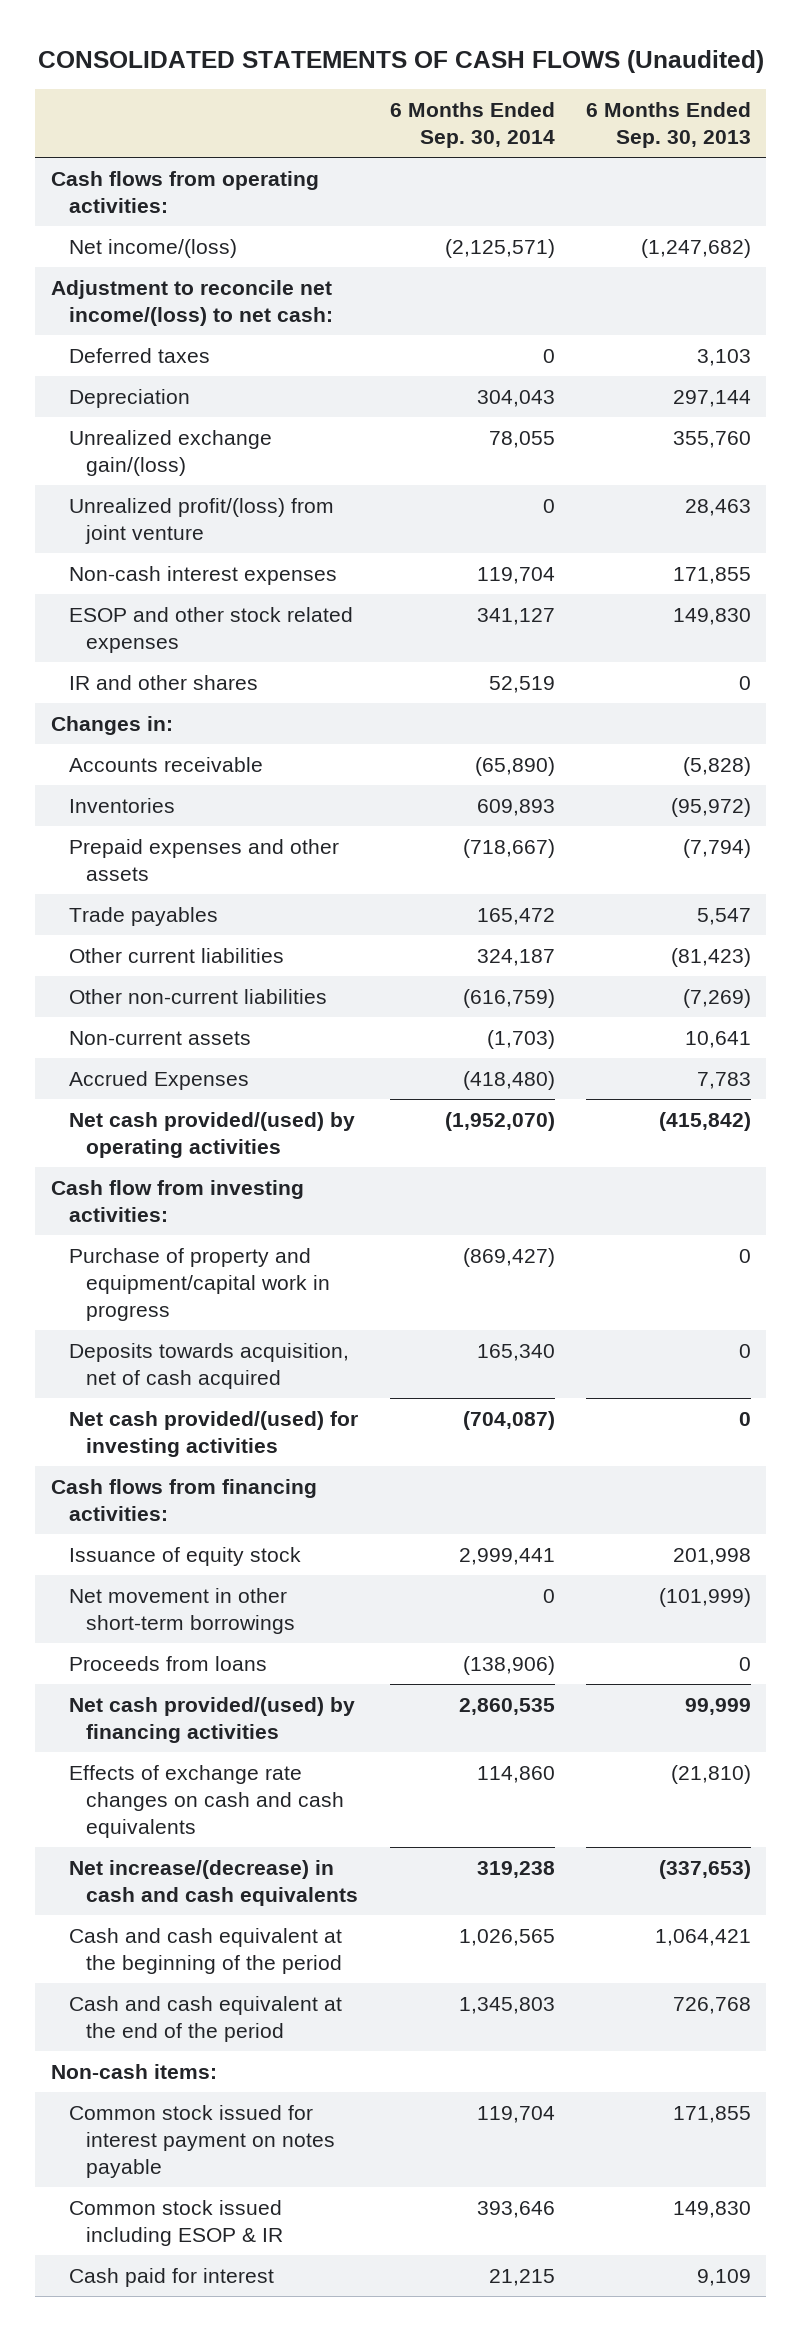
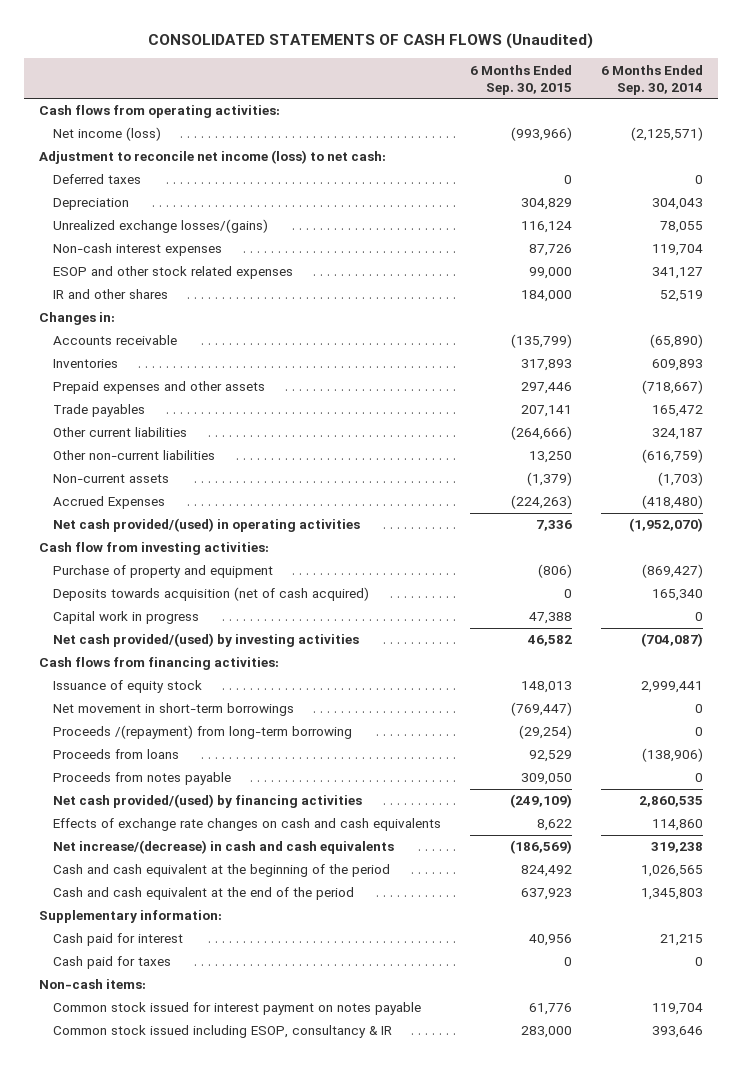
[585,102,751,148] 6 Months Ended Sep. 30, 2013 -> none
none -> [470,64,573,95] 6 Months Ended Sep. 30, 2015
[68,238,237,258] Net income/(loss) -> [53,127,162,142] Net income (loss)
[50,279,333,326] Adjustment to reconcile net income/(loss) to net cash: -> [38,150,386,165] Adjustment to reconcile net income (loss) to net cash:
[68,429,272,476] Unrealized exchange gain/(loss) -> none
[68,497,334,544] Unrealized profit/(loss) from joint venture -> [53,219,269,234] Unrealized exchange losses/(gains)
[542,498,555,513] 0 -> [660,221,704,234] 78,055
[68,1111,355,1158] Net cash provided/(used) by operating activities -> [53,518,361,533] Net cash provided/(used) in operating activities
[68,1247,331,1321] Purchase of property and equipment/capital work in progress -> [53,565,274,579] Purchase of property and equipment
[68,1342,349,1389] Deposits towards acquisition, net of cash acquired -> [53,587,370,602] Deposits towards acquisition (net of cash acquired)
none -> [53,611,200,625] Capital work in progress
[68,1410,358,1457] Net cash provided/(used) for investing activities -> [53,633,360,648] Net cash provided/(used) by investing activities
[68,1587,296,1634] Net movement in other short-term borrowings -> [53,703,295,717] Net movement in short-term borrowings
none -> [53,725,353,740] Proceeds /(repayment) from long-term borrowing
none -> [53,772,232,786] Proceeds from notes payable
none -> [38,910,222,924] Supplementary information:
[68,2267,274,2287] Cash paid for interest -> [53,933,184,947] Cash paid for interest
none -> [53,956,172,970] Cash paid for taxes
[68,2199,284,2246] Common stock issued including ESOP & IR -> [53,1025,393,1039] Common stock issued including ESOP, consultancy & IR

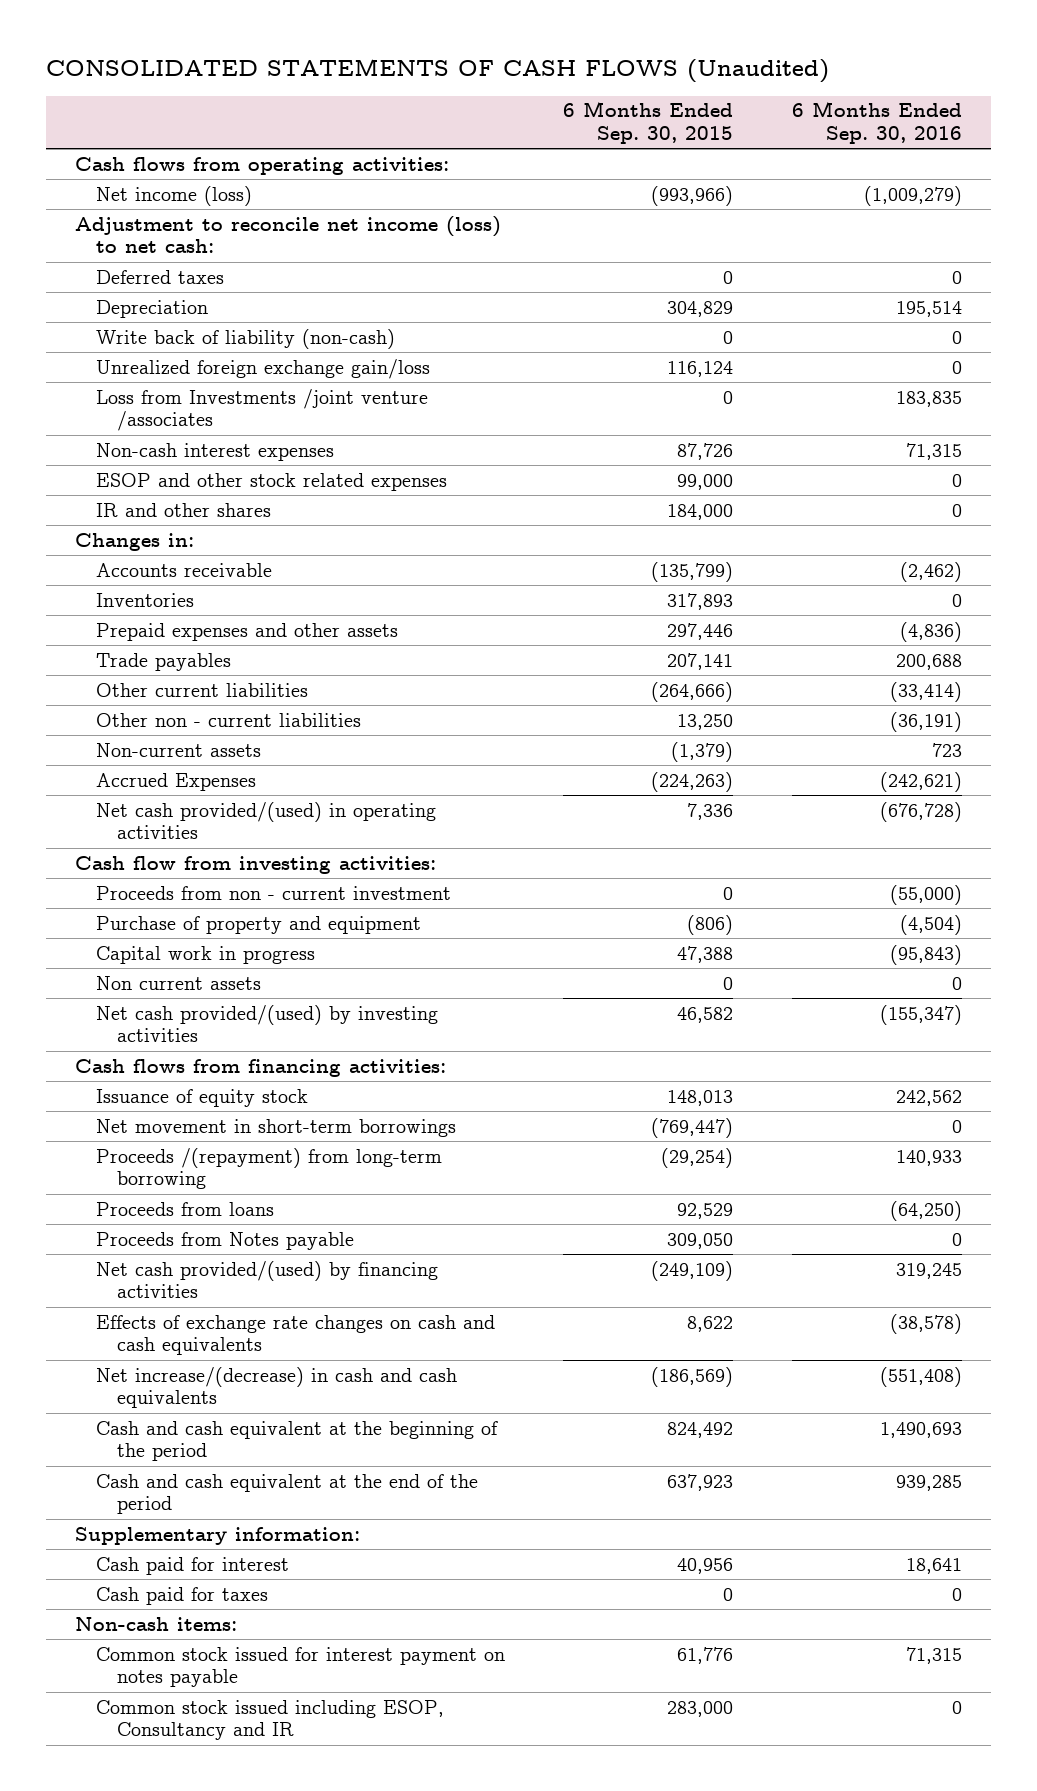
[601,64,704,95] 6 Months Ended Sep. 30, 2014 -> none
none -> [791,101,962,145] 6 Months Ended Sep. 30, 2016
none -> [96,328,396,349] Write back of liability (non-cash)
[53,219,269,234] Unrealized exchange losses/(gains) -> [96,358,431,379] Unrealized foreign exchange gain/loss
none -> [96,388,429,432] Loss from Investments /joint venture /associates
[53,450,216,461] Other non-current liabilities -> [96,712,362,727] Other non - current liabilities
none -> [96,885,452,900] Proceeds from non - current investment
[53,587,370,602] Deposits towards acquisition (net of cash acquired) -> none
none -> [96,975,262,990] Non current assets
[53,772,232,786] Proceeds from notes payable -> [96,1231,355,1250] Proceeds from Notes payable
[53,1025,393,1039] Common stock issued including ESOP, consultancy & IR -> [96,1699,445,1741] Common stock issued including ESOP, Consultancy and IR

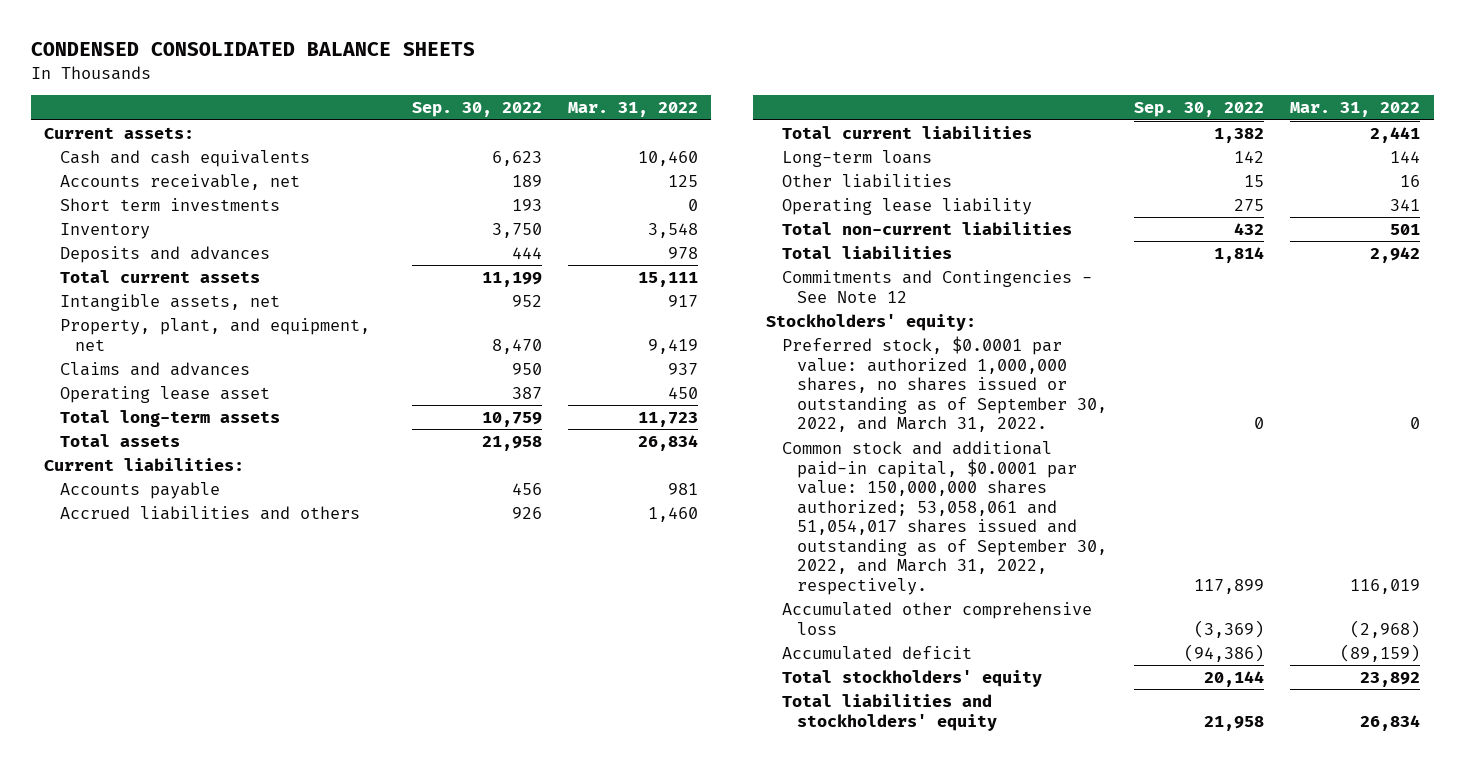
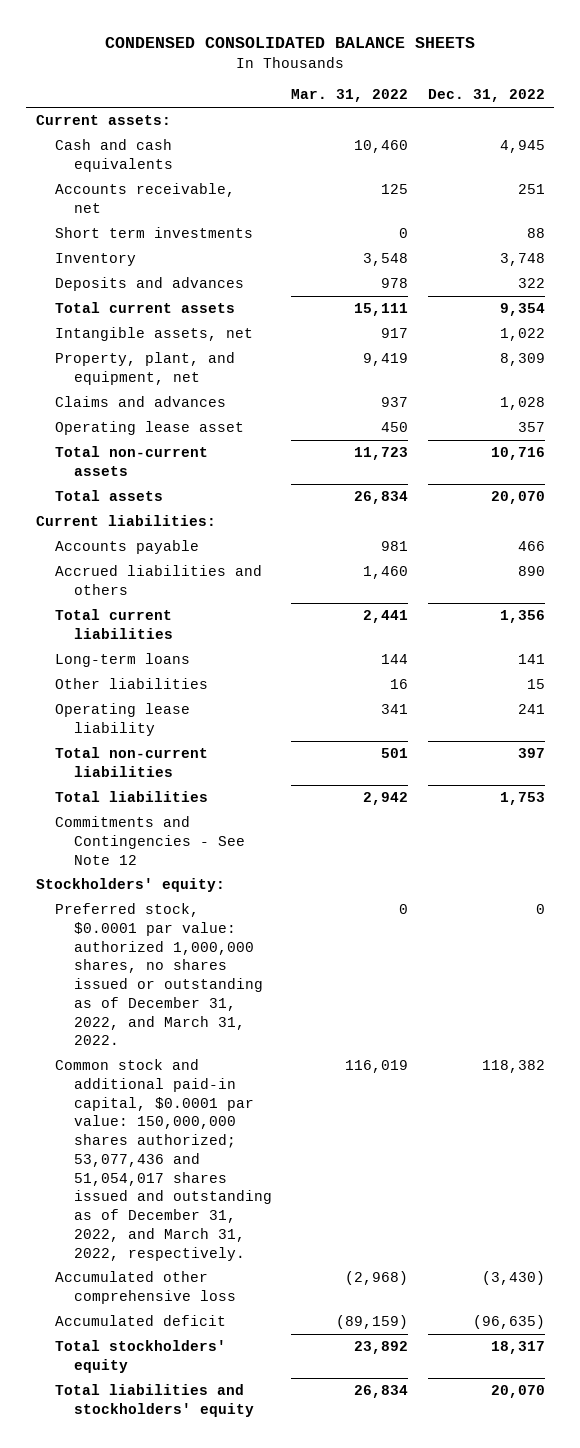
[411,102,542,118] Sep. 30, 2022 -> none
none -> [427,89,545,103] Dec. 31, 2022
[59,410,280,428] Total long-term assets -> [54,446,208,477] Total non-current assets
[781,336,1108,433] Preferred stock, $0.0001 par value: authorized 1,000,000 shares, no shares issued or outstanding as of September 30, 2022, and March 31, 2022. -> [54,903,263,1046] Preferred stock, $0.0001 par value: authorized 1,000,000 shares, no shares issued or outstanding as of December 31, 2022, and March 31, 2022.
[781,441,1108,595] Common stock and additional paid-in capital, $0.0001 par value: 150,000,000 shares authorized; 53,058,061 and 51,054,017 shares issued and outstanding as of September 30, 2022, and March 31, 2022, respectively. -> [54,1059,272,1261] Common stock and additional paid-in capital, $0.0001 par value: 150,000,000 shares authorized; 53,077,436 and 51,054,017 shares issued and outstanding as of December 31, 2022, and March 31, 2022, respectively.

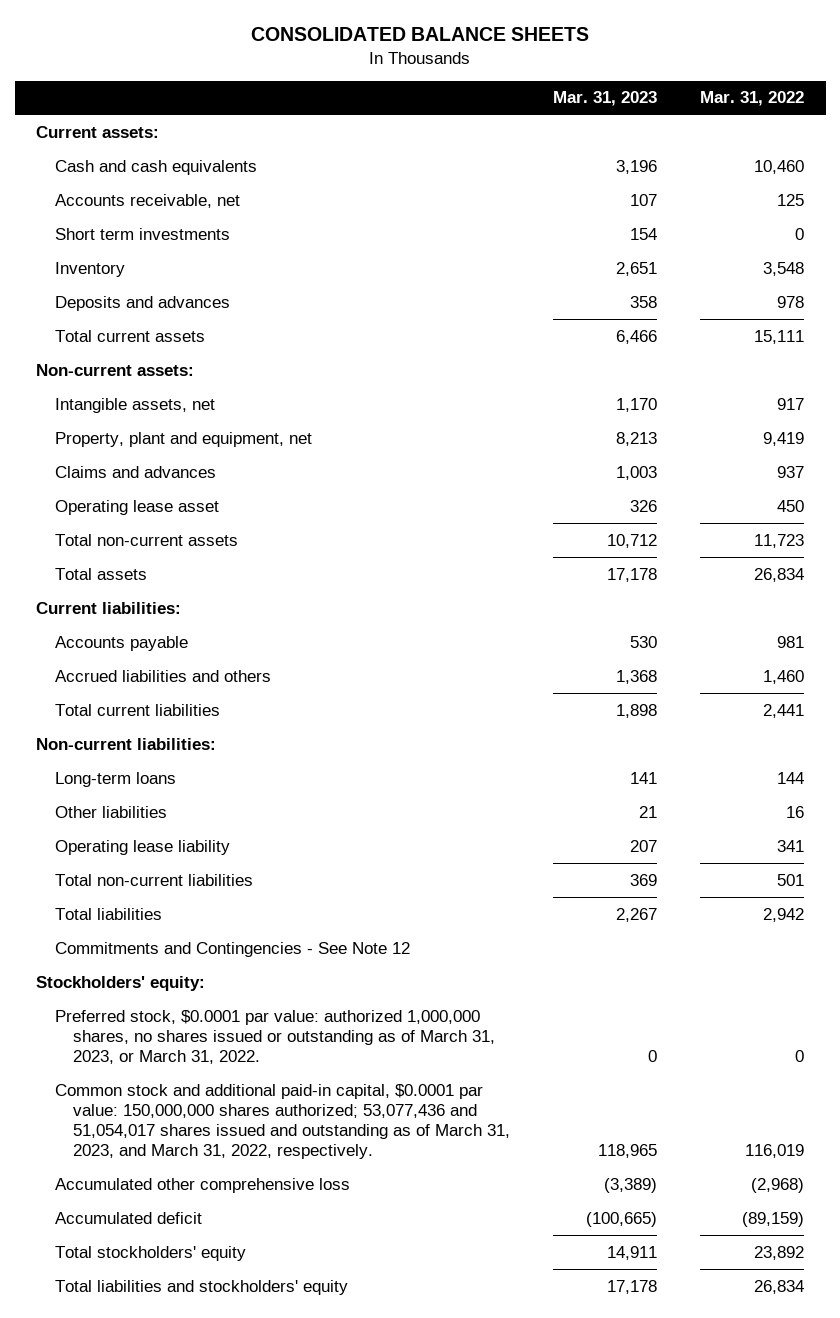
[105,37,476,49] CONDENSED CONSOLIDATED BALANCE SHEETS -> [251,26,590,41] CONSOLIDATED BALANCE SHEETS
[427,89,545,103] Dec. 31, 2022 -> none
none -> [553,91,658,107] Mar. 31, 2023
none -> [36,363,195,376] Non-current assets:
[54,352,235,386] Property, plant, and equipment, net -> [54,431,312,447] Property, plant and equipment, net
none -> [36,737,217,750] Non-current liabilities:
[54,903,263,1046] Preferred stock, $0.0001 par value: authorized 1,000,000 shares, no shares issued or outstanding as of December 31, 2022, and March 31, 2022. -> [54,1009,496,1065] Preferred stock, $0.0001 par value: authorized 1,000,000 shares, no shares issued or outstanding as of March 31, 2023, or March 31, 2022.
[54,1059,272,1261] Common stock and additional paid-in capital, $0.0001 par value: 150,000,000 shares authorized; 53,077,436 and 51,054,017 shares issued and outstanding as of December 31, 2022, and March 31, 2022, respectively. -> [54,1083,511,1160] Common stock and additional paid-in capital, $0.0001 par value: 150,000,000 shares authorized; 53,077,436 and 51,054,017 shares issued and outstanding as of March 31, 2023, and March 31, 2022, respectively.

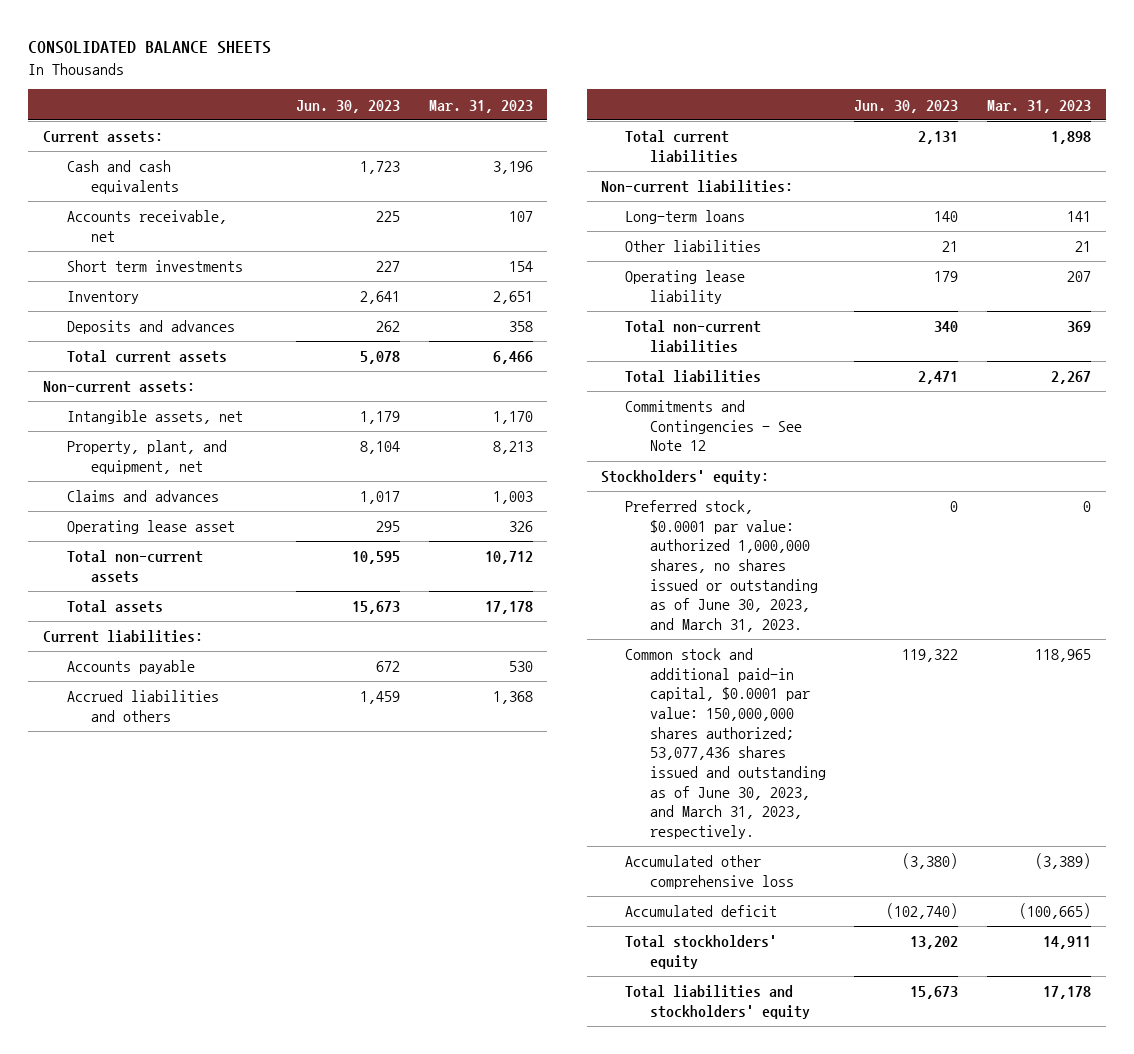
[700,91,805,107] Mar. 31, 2022 -> none
none -> [295,99,400,113] Jun. 30, 2023
[54,431,312,447] Property, plant and equipment, net -> [66,440,227,474] Property, plant, and equipment, net
[54,1009,496,1065] Preferred stock, $0.0001 par value: authorized 1,000,000 shares, no shares issued or outstanding as of March 31, 2023, or March 31, 2022. -> [625,500,818,632] Preferred stock, $0.0001 par value: authorized 1,000,000 shares, no shares issued or outstanding as of June 30, 2023, and March 31, 2023.
[54,1083,511,1160] Common stock and additional paid-in capital, $0.0001 par value: 150,000,000 shares authorized; 53,077,436 and 51,054,017 shares issued and outstanding as of March 31, 2023, and March 31, 2022, respectively. -> [625,648,826,839] Common stock and additional paid-in capital, $0.0001 par value: 150,000,000 shares authorized; 53,077,436 shares issued and outstanding as of June 30, 2023, and March 31, 2023, respectively.

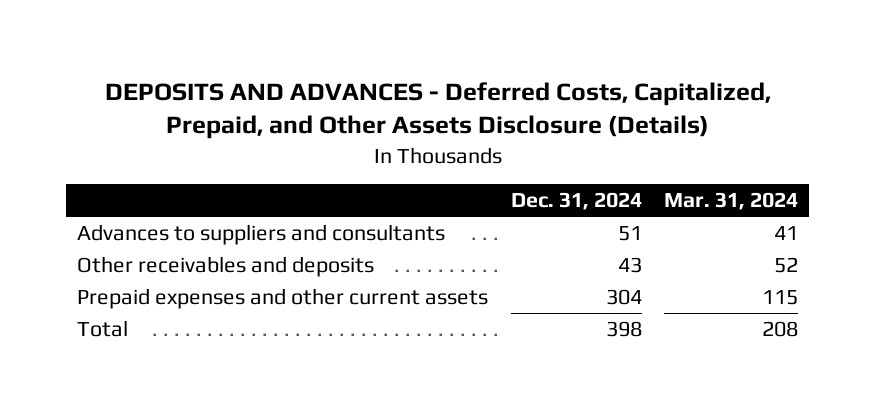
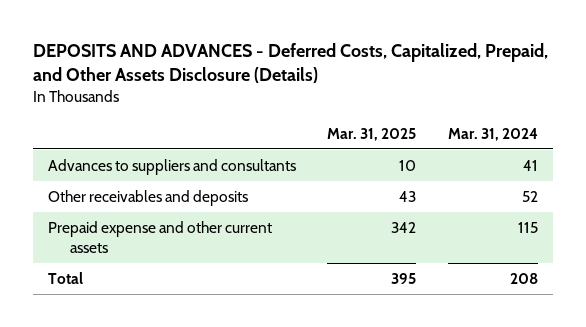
[510,192,642,211] Dec. 31, 2024 -> none
none -> [327,127,417,141] Mar. 31, 2025
[77,288,489,310] Prepaid expenses and other current assets -> [48,220,273,253] Prepaid expense and other current assets

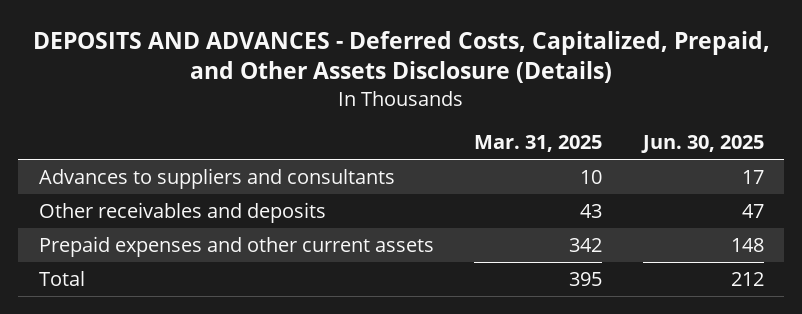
[447,127,538,141] Mar. 31, 2024 -> none
none -> [640,135,764,154] Jun. 30, 2025
[48,220,273,253] Prepaid expense and other current assets -> [38,236,434,258] Prepaid expenses and other current assets

